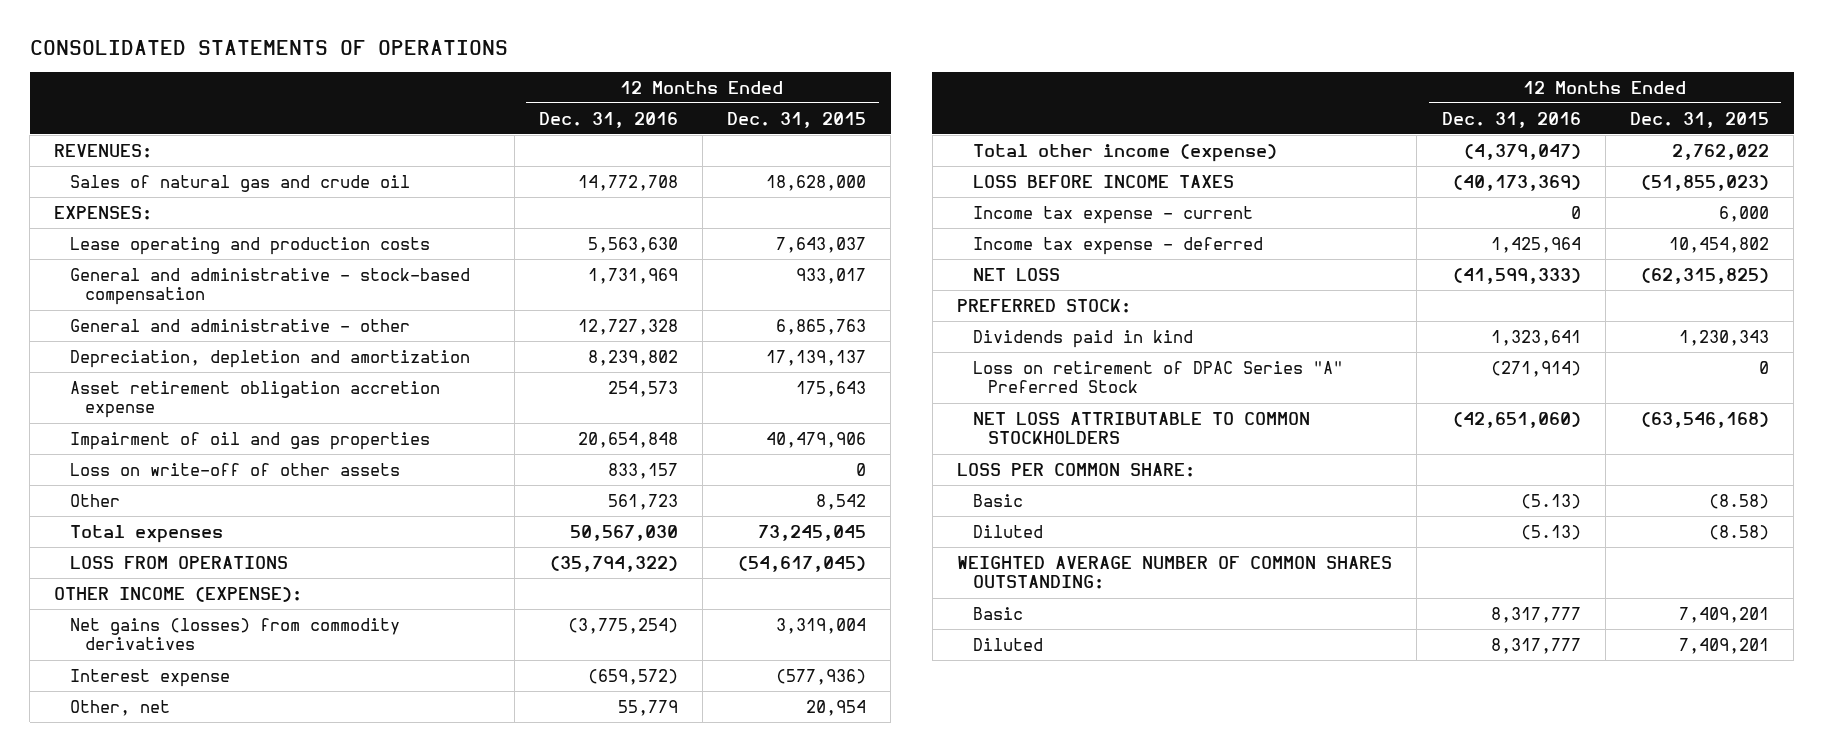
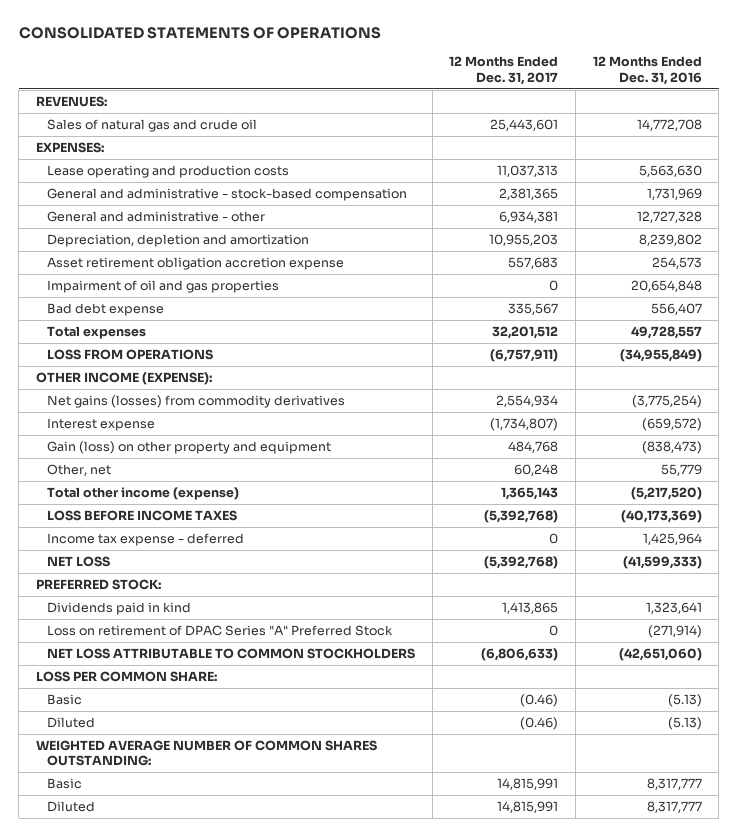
[727,111,867,128] Dec. 31, 2015 -> none
none -> [449,56,559,85] 12 Months Ended Dec. 31, 2017
[69,462,400,476] Loss on write-off of other assets -> none
[69,493,120,507] Other -> none
none -> [47,302,165,316] Bad debt expense
[569,524,678,541] 50,567,030 -> [630,325,702,339] 49,728,557
[549,555,678,572] (35,794,322) -> [619,348,702,362] (34,955,849)
none -> [47,440,332,454] Gain (loss) on other property and equipment
[1463,143,1581,160] (4,379,047) -> [630,486,702,500] (5,217,520)
[972,205,1253,224] Income tax expense - current -> none

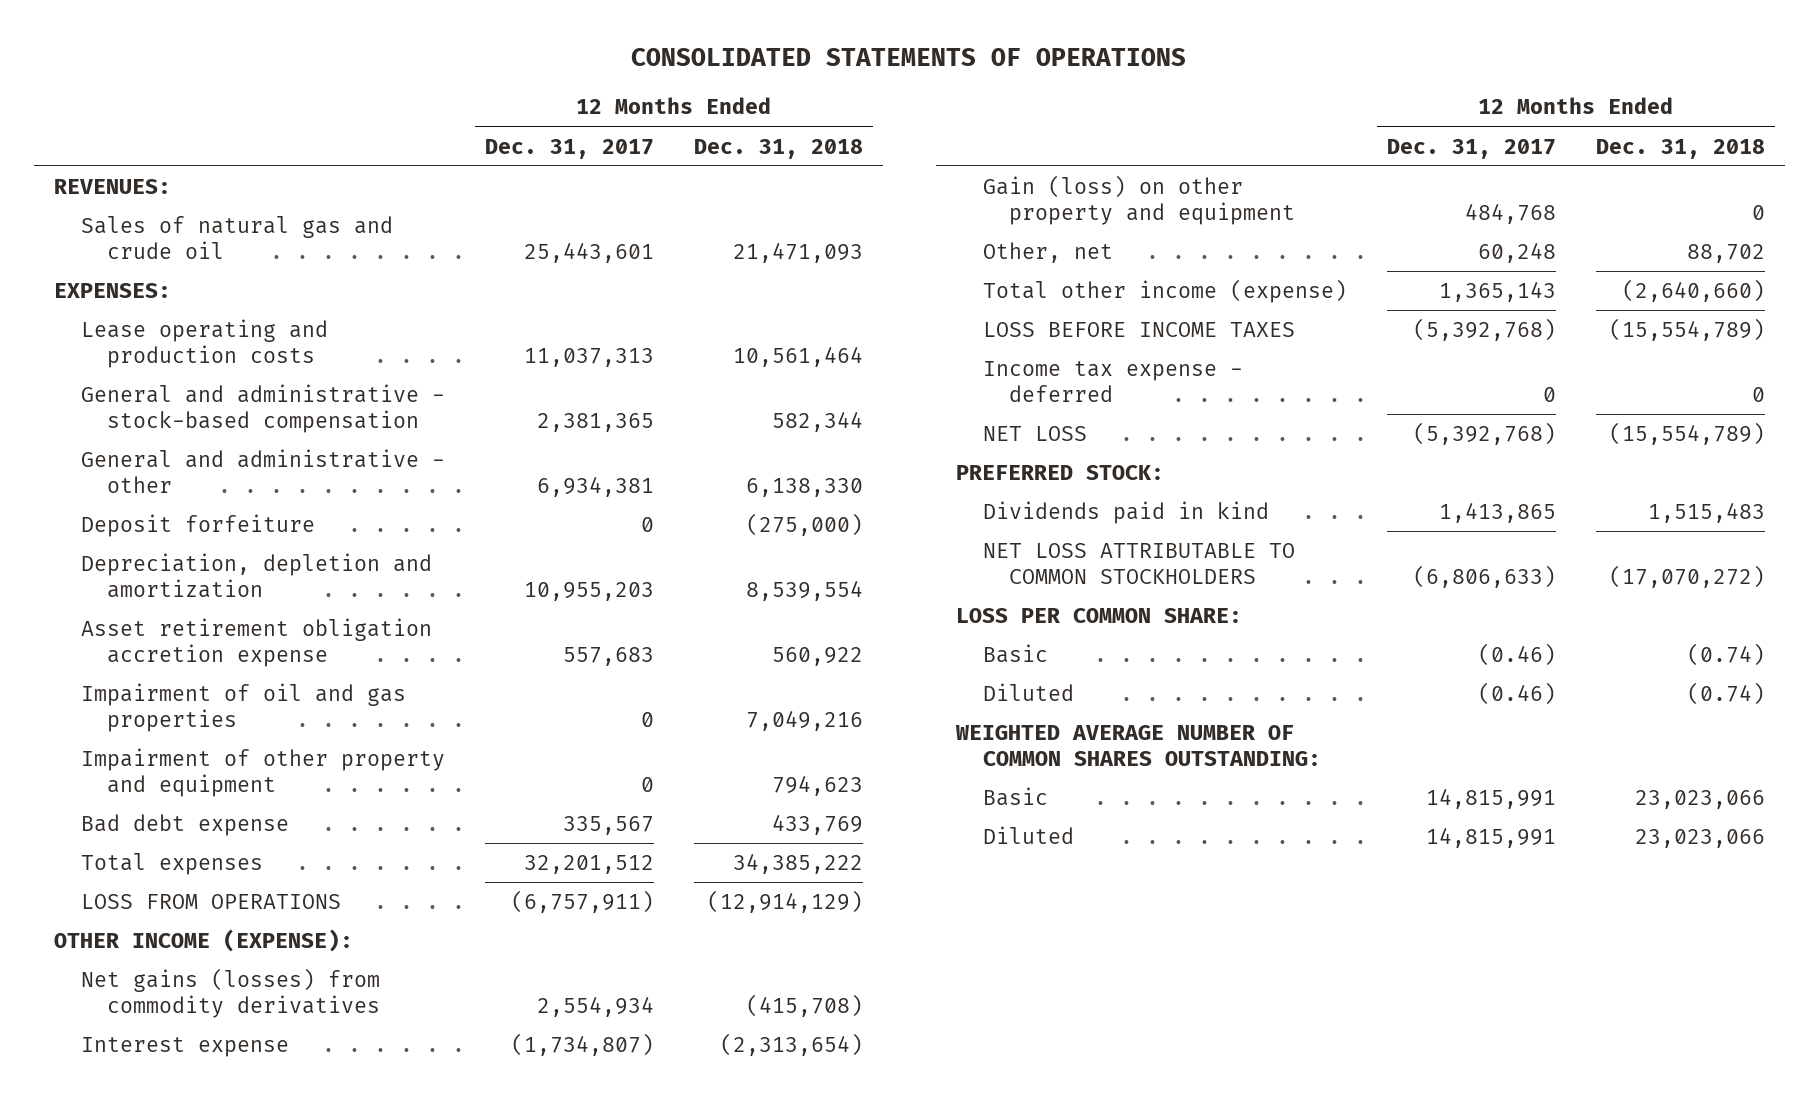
[592,56,702,85] 12 Months Ended Dec. 31, 2016 -> none
none -> [694,138,864,159] Dec. 31, 2018
none -> [80,513,315,537] Deposit forfeiture
none -> [80,747,445,798] Impairment of other property and equipment
[47,624,394,636] Loss on retirement of DPAC Series "A" Preferred Stock -> none

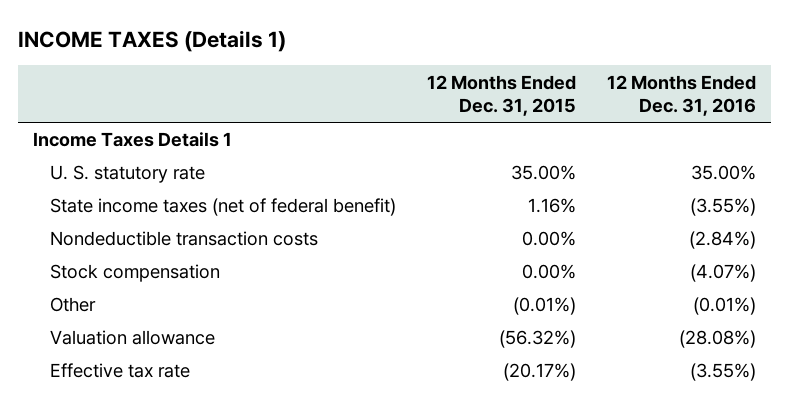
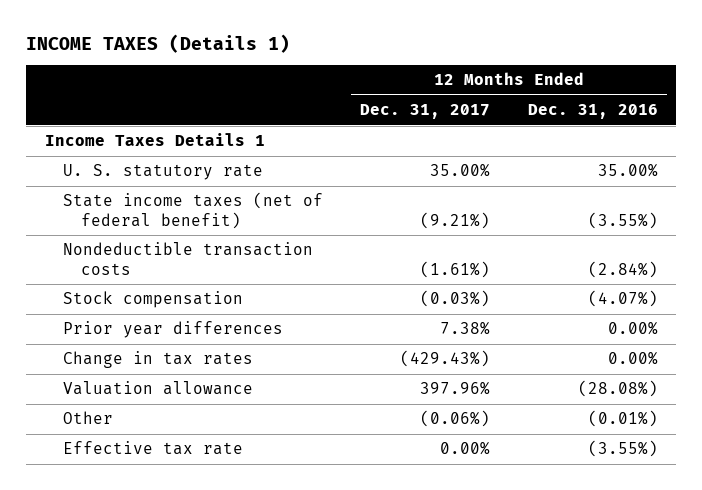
[426,74,576,117] 12 Months Ended Dec. 31, 2015 -> none
none -> [360,104,491,120] Dec. 31, 2017
none -> [62,321,283,339] Prior year differences
none -> [62,351,253,369] Change in tax rates
[49,297,96,313] Other -> [62,411,113,425] Other

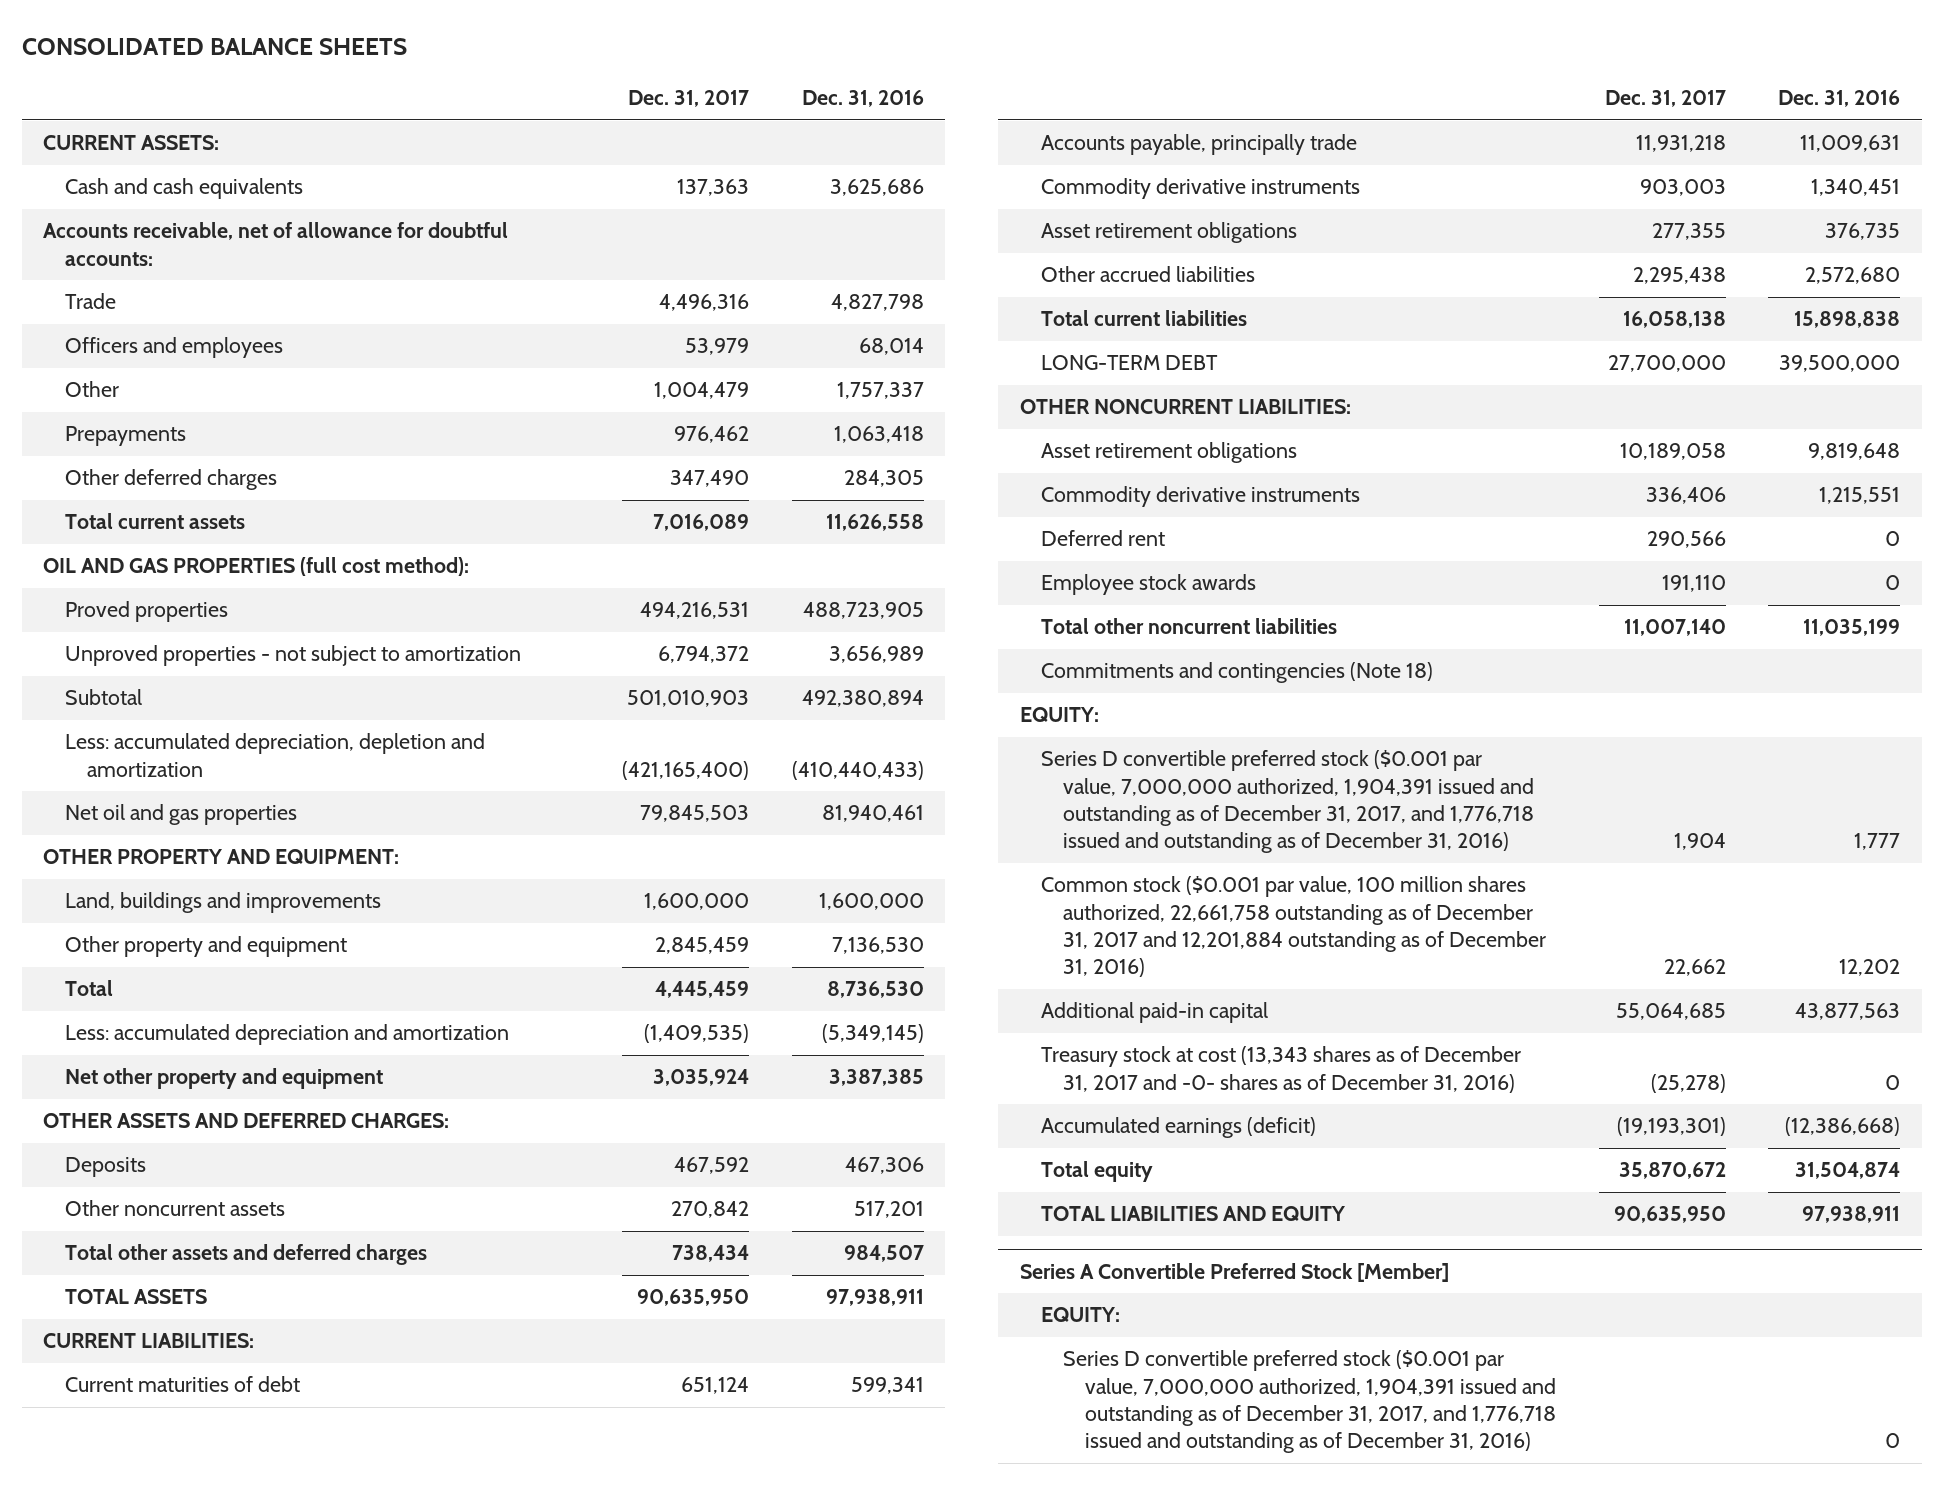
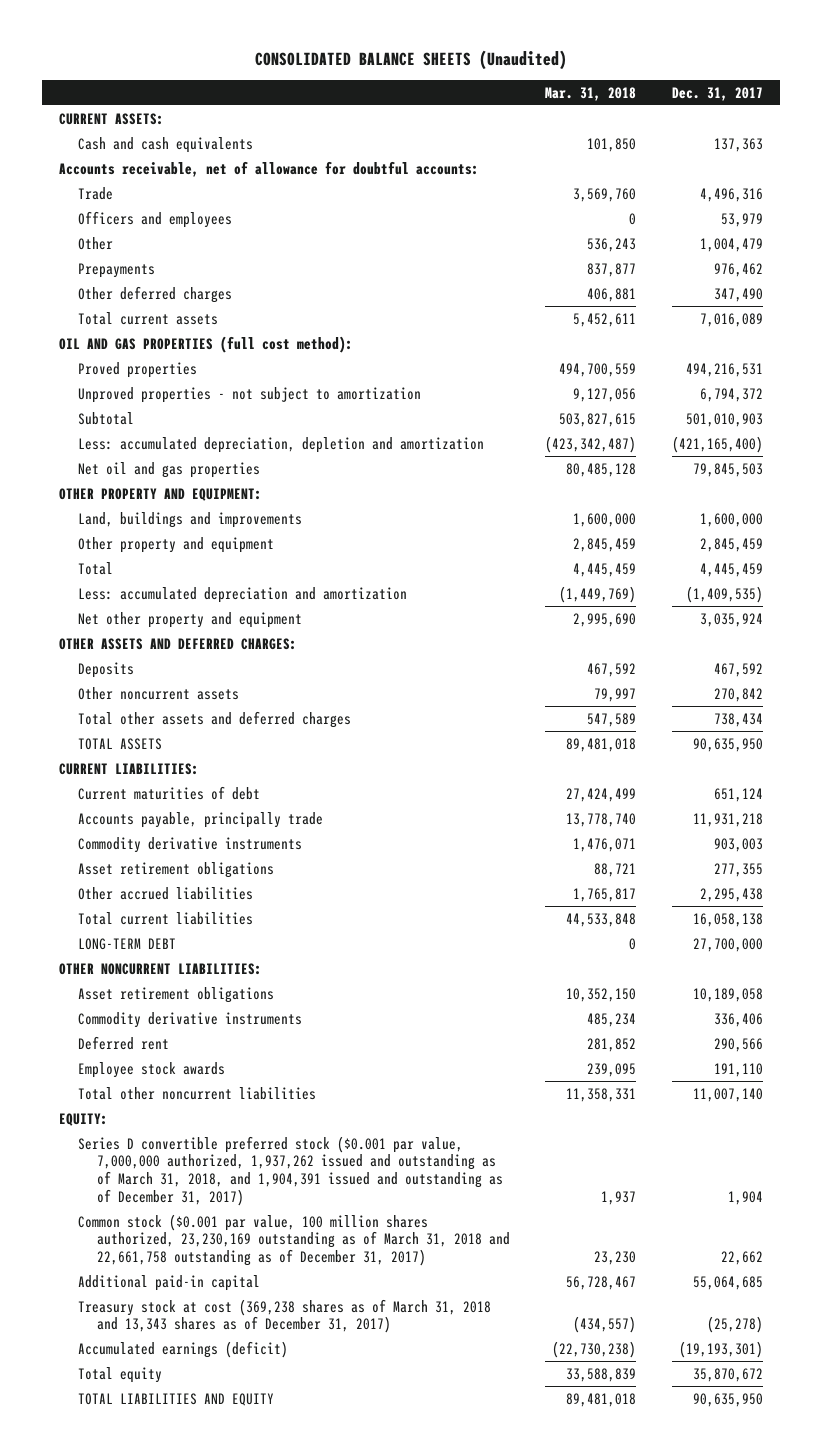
[21,37,407,55] CONSOLIDATED BALANCE SHEETS -> [255,50,568,71] CONSOLIDATED BALANCE SHEETS (Unaudited)
[801,90,924,108] Dec. 31, 2016 -> none
none -> [545,86,637,101] Mar. 31, 2018
[1041,662,1434,684] Commitments and contingencies (Note 18) -> none
[1041,750,1535,854] Series D convertible preferred stock ($0.001 par value, 7,000,000 authorized, 1,904,391 issued and outstanding as of December 31, 2017, and 1,776,718 issued and outstanding as of December 31, 2016) -> [78,1135,504,1206] Series D convertible preferred stock ($0.001 par value, 7,000,000 authorized, 1,937,262 issued and outstanding as of March 31, 2018, and 1,904,391 issued and outstanding as of December 31, 2017)
[1041,876,1547,978] Common stock ($0.001 par value, 100 million shares authorized, 22,661,758 outstanding as of December 31, 2017 and 12,201,884 outstanding as of December 31, 2016) -> [78,1213,511,1267] Common stock ($0.001 par value, 100 million shares authorized, 23,230,169 outstanding as of March 31, 2018 and 22,661,758 outstanding as of December 31, 2017)
[1041,1046,1522,1093] Treasury stock at cost (13,343 shares as of December 31, 2017 and -0- shares as of December 31, 2016) -> [78,1298,492,1334] Treasury stock at cost (369,238 shares as of March 31, 2018 and 13,343 shares as of December 31, 2017)
[1019,1263,1449,1283] Series A Convertible Preferred Stock [Member] -> none
[1041,1307,1121,1323] EQUITY: -> none
[1063,1350,1557,1454] Series D convertible preferred stock ($0.001 par value, 7,000,000 authorized, 1,904,391 issued and outstanding as of December 31, 2017, and 1,776,718 issued and outstanding as of December 31, 2016) -> none

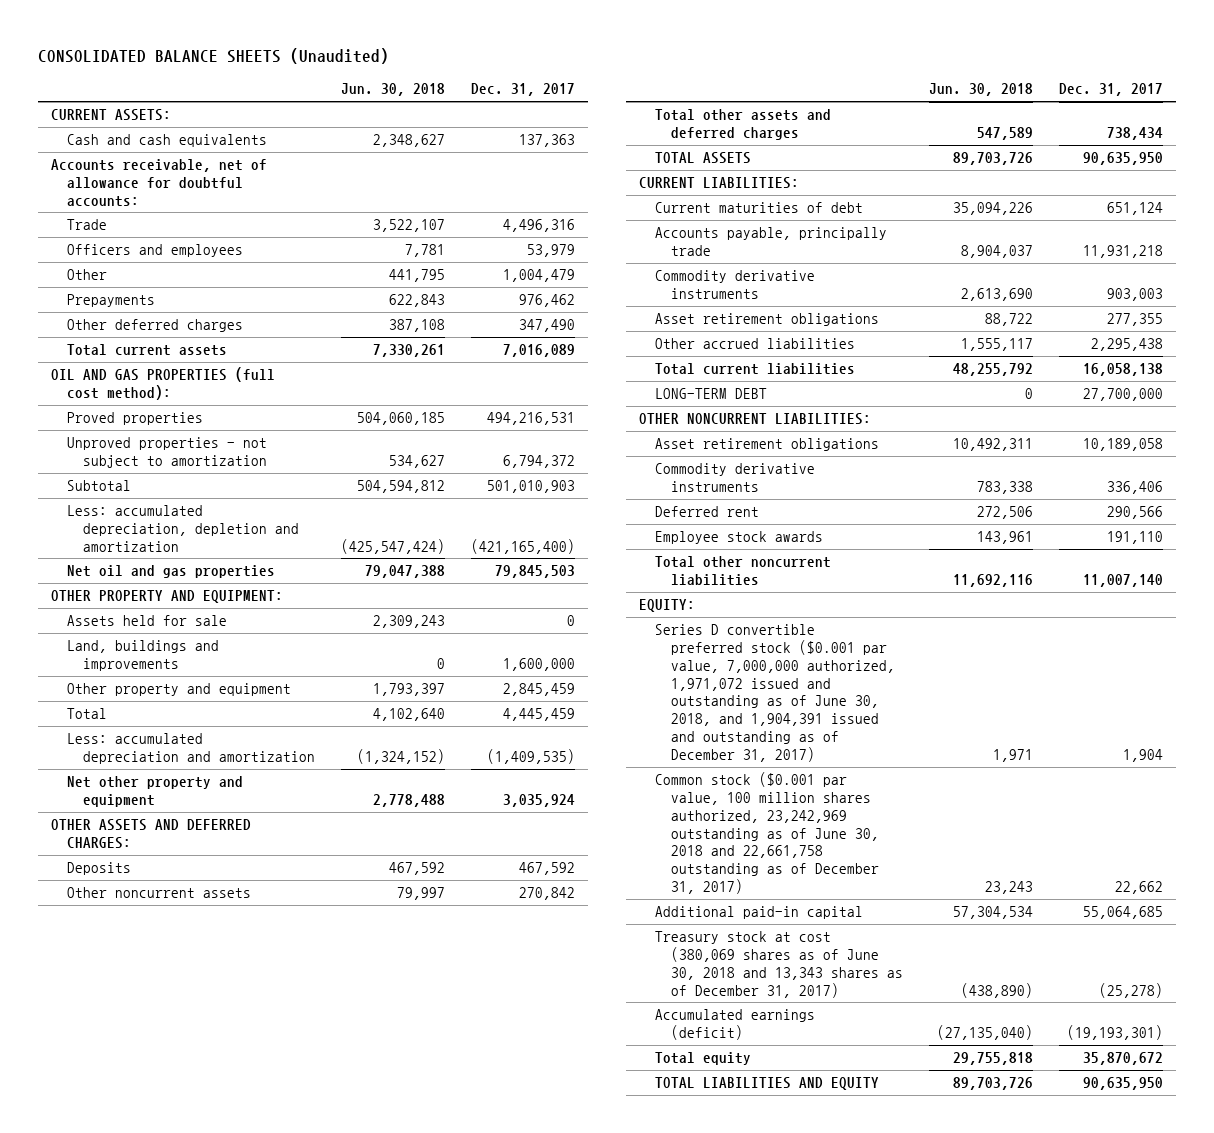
[545,86,637,101] Mar. 31, 2018 -> none
none -> [341,83,446,97] Jun. 30, 2018
none -> [67,615,228,627] Assets held for sale
[78,1135,504,1206] Series D convertible preferred stock ($0.001 par value, 7,000,000 authorized, 1,937,262 issued and outstanding as of March 31, 2018, and 1,904,391 issued and outstanding as of December 31, 2017) -> [654,624,895,762] Series D convertible preferred stock ($0.001 par value, 7,000,000 authorized, 1,971,072 issued and outstanding as of June 30, 2018, and 1,904,391 issued and outstanding as of December 31, 2017)
[78,1213,511,1267] Common stock ($0.001 par value, 100 million shares authorized, 23,230,169 outstanding as of March 31, 2018 and 22,661,758 outstanding as of December 31, 2017) -> [654,772,879,895] Common stock ($0.001 par value, 100 million shares authorized, 23,242,969 outstanding as of June 30, 2018 and 22,661,758 outstanding as of December 31, 2017)
[78,1298,492,1334] Treasury stock at cost (369,238 shares as of March 31, 2018 and 13,343 shares as of December 31, 2017) -> [654,931,903,998] Treasury stock at cost (380,069 shares as of June 30, 2018 and 13,343 shares as of December 31, 2017)

